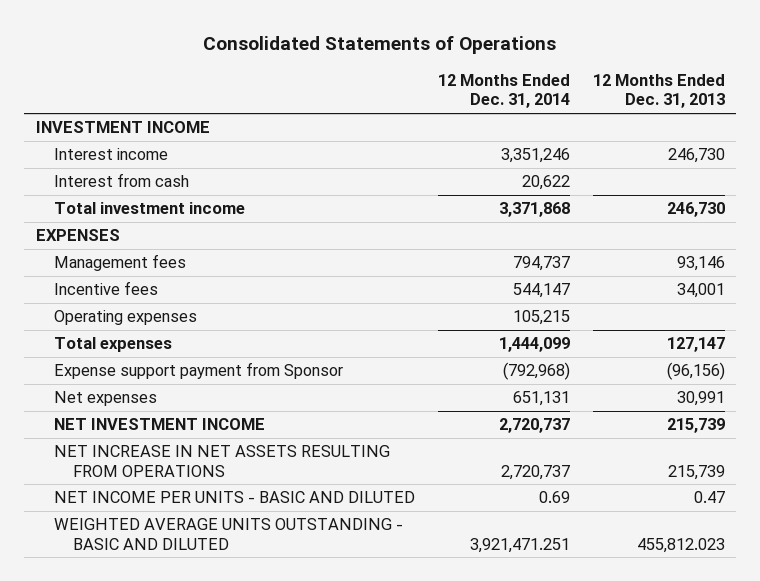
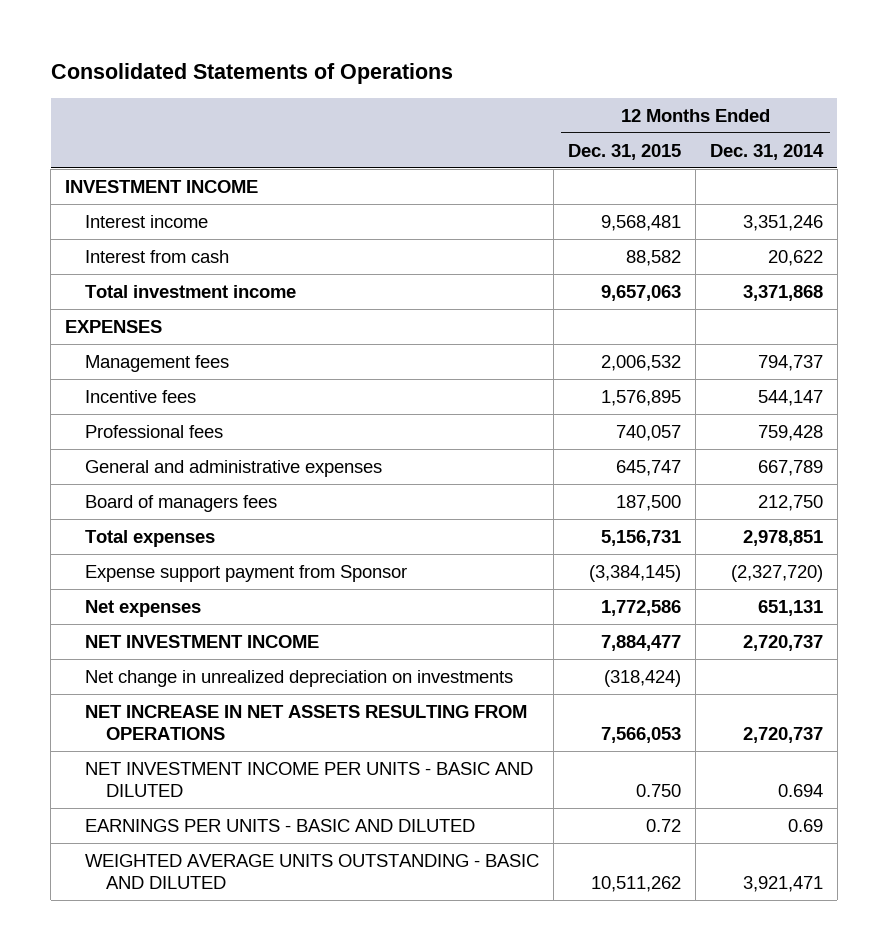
[592,74,725,109] 12 Months Ended Dec. 31, 2013 -> none
none -> [568,143,682,160] Dec. 31, 2015
[54,310,198,326] Operating expenses -> none
none -> [85,424,224,438] Professional fees
none -> [85,459,383,477] General and administrative expenses
none -> [85,494,278,512] Board of managers fees
[499,337,571,353] 1,444,099 -> [743,529,824,546] 2,978,851
[503,362,571,381] (792,968) -> [731,564,824,582] (2,327,720)
none -> [85,669,514,687] Net change in unrealized depreciation on investments
none -> [85,761,534,798] NET INVESTMENT INCOME PER UNITS - BASIC AND DILUTED
[54,491,416,504] NET INCOME PER UNITS - BASIC AND DILUTED -> [85,818,476,832] EARNINGS PER UNITS - BASIC AND DILUTED
[470,537,571,553] 3,921,471.251 -> [743,876,824,893] 3,921,471

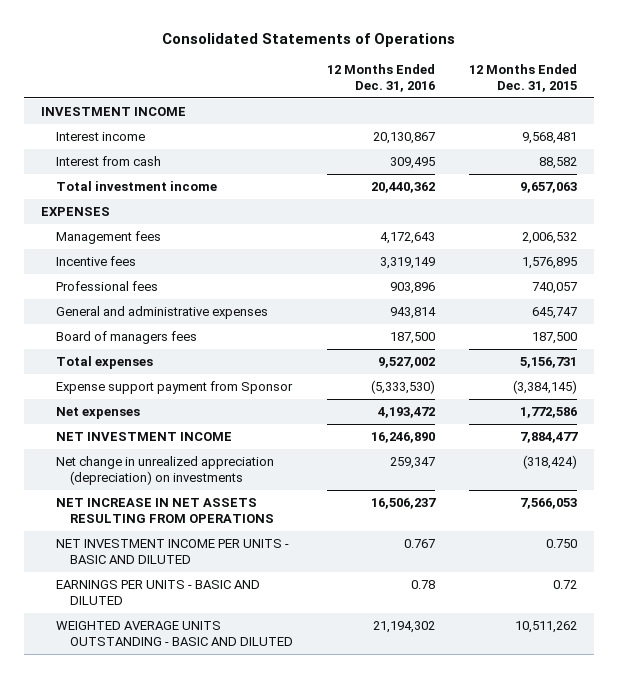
[710,143,825,160] Dec. 31, 2014 -> none
none -> [327,63,436,92] 12 Months Ended Dec. 31, 2016
[85,669,514,687] Net change in unrealized depreciation on investments -> [55,456,274,485] Net change in unrealized appreciation (depreciation) on investments

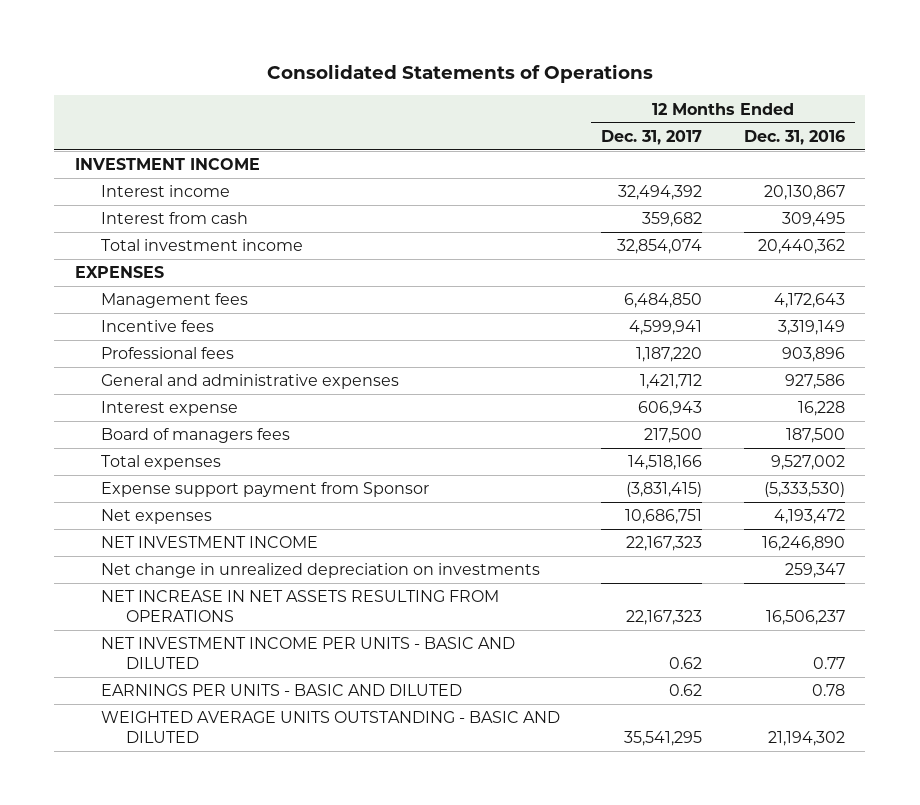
[469,63,578,92] 12 Months Ended Dec. 31, 2015 -> none
none -> [601,129,703,145] Dec. 31, 2017
[390,307,437,320] 943,814 -> [784,374,845,390] 927,586
none -> [100,401,238,417] Interest expense
[55,456,274,485] Net change in unrealized appreciation (depreciation) on investments -> [100,563,540,579] Net change in unrealized depreciation on investments
[404,539,436,549] 0.767 -> [812,656,845,669] 0.77

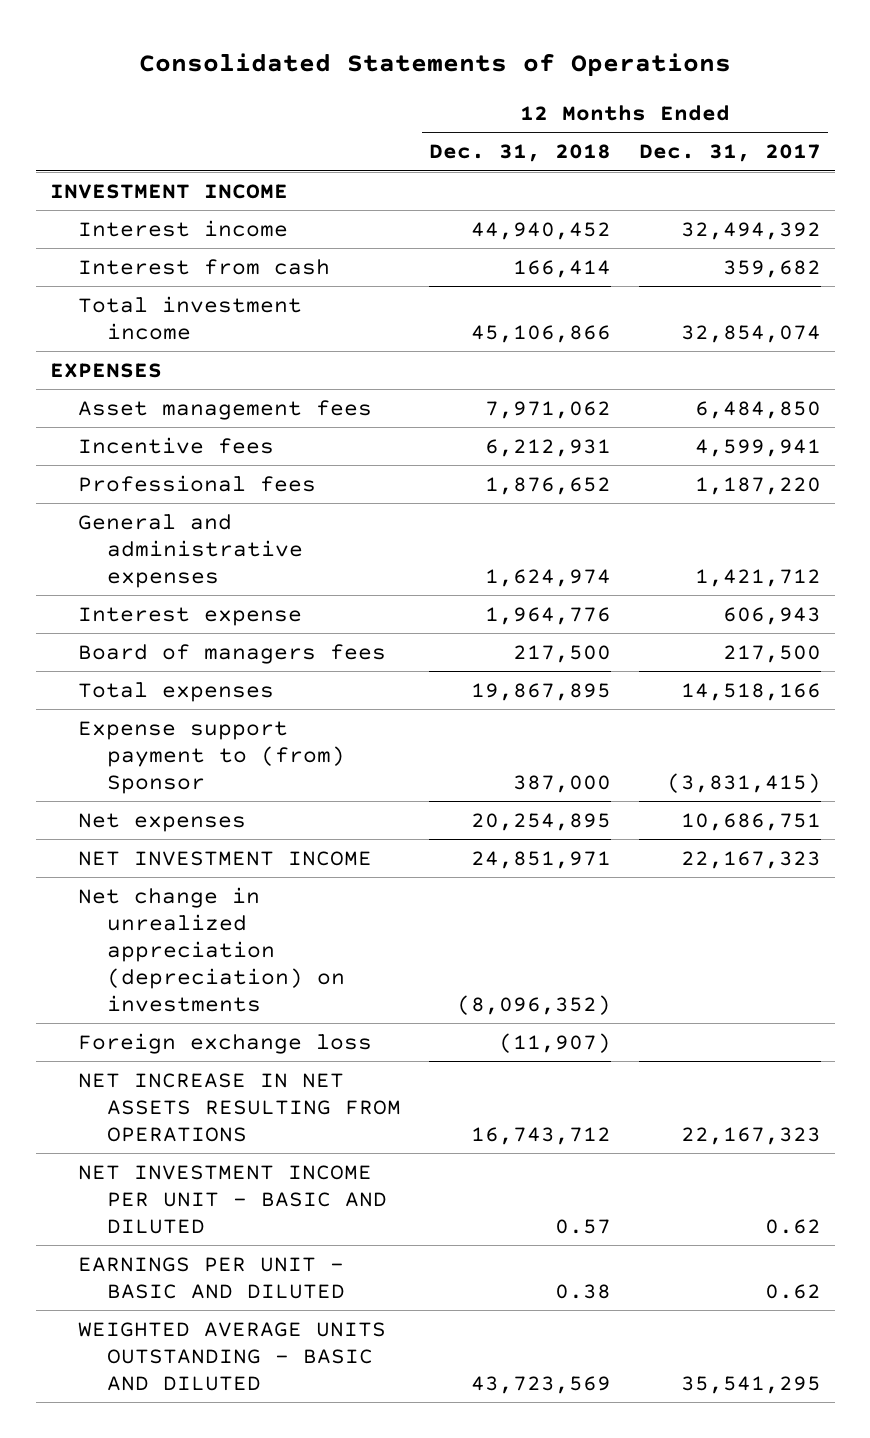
[743,129,845,145] Dec. 31, 2016 -> none
none -> [428,144,611,163] Dec. 31, 2018
[100,293,248,309] Management fees -> [78,399,373,420] Asset management fees
[100,482,429,498] Expense support payment from Sponsor -> [78,720,346,794] Expense support payment to (from) Sponsor
[100,563,540,579] Net change in unrealized depreciation on investments -> [78,886,346,1012] Net change in unrealized appreciation (depreciation) on investments
none -> [78,1032,373,1054] Foreign exchange loss
[100,637,515,669] NET INVESTMENT INCOME PER UNITS - BASIC AND DILUTED -> [78,1164,388,1234] NET INVESTMENT INCOME PER UNIT - BASIC AND DILUTED
[100,684,462,697] EARNINGS PER UNITS - BASIC AND DILUTED -> [78,1256,346,1299] EARNINGS PER UNIT - BASIC AND DILUTED

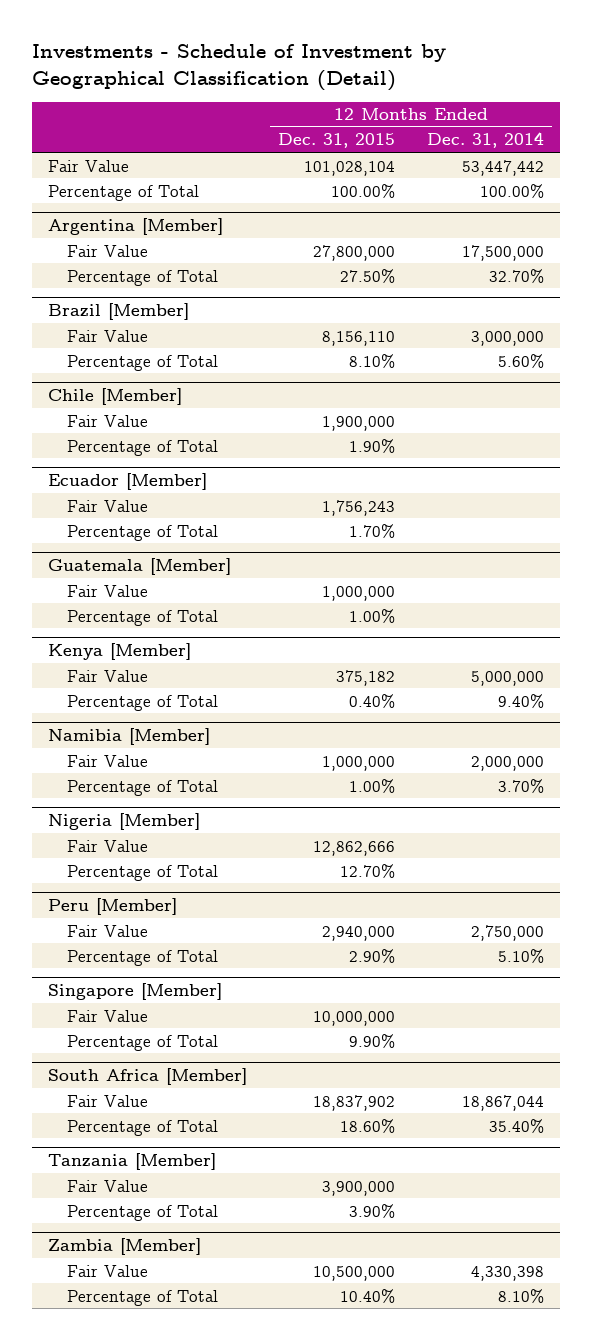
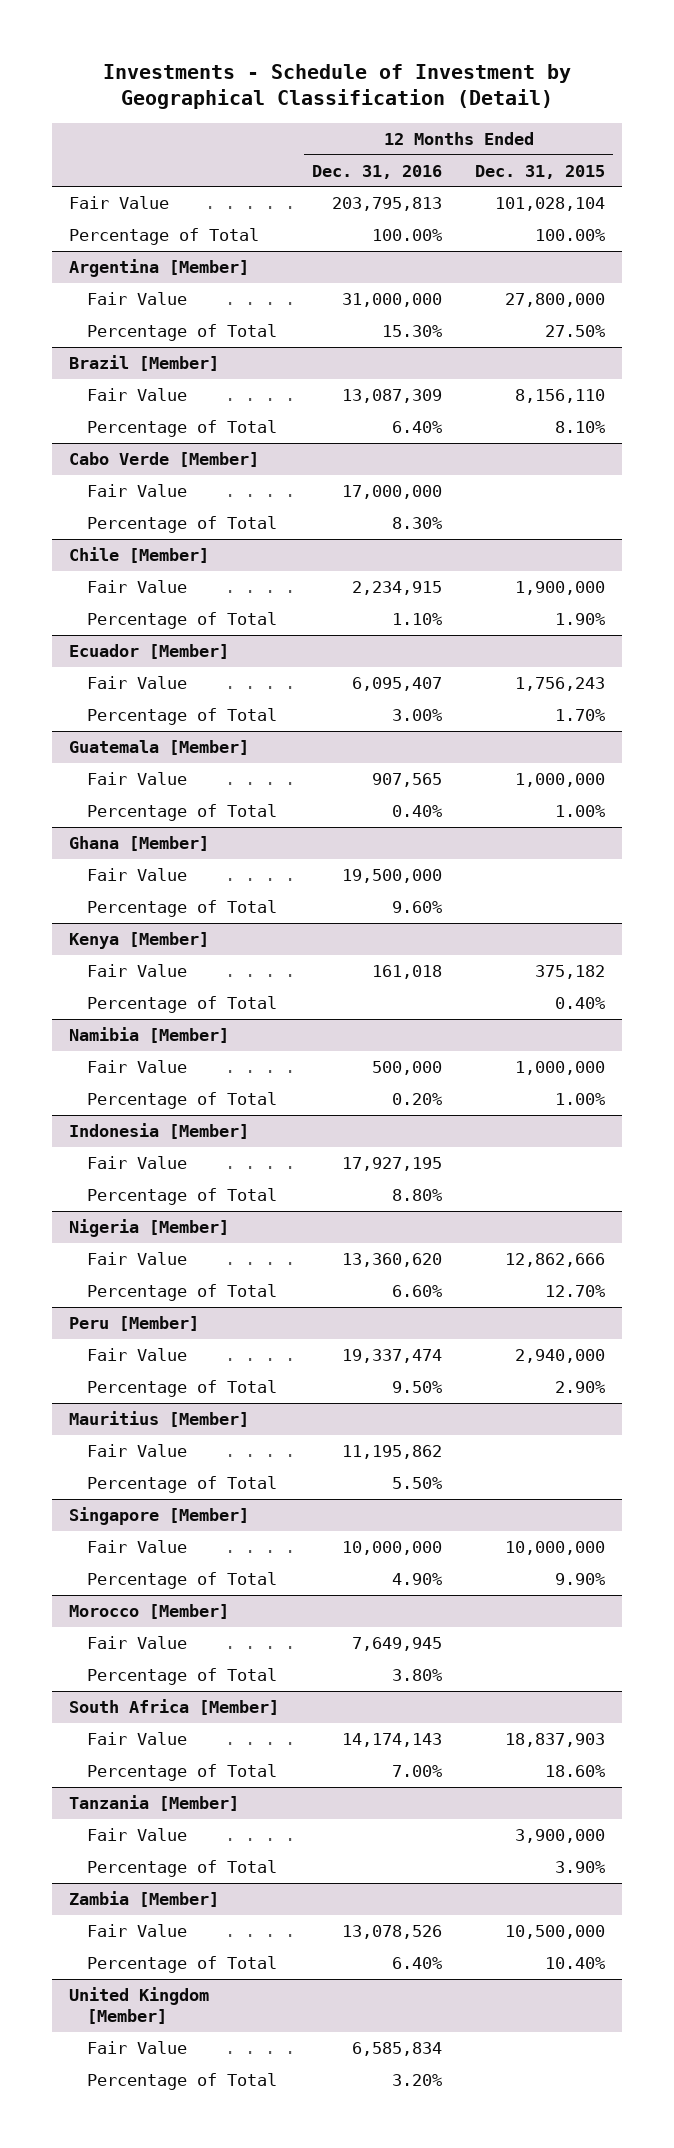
[427,132,545,149] Dec. 31, 2014 -> none
none -> [311,164,442,179] Dec. 31, 2016
none -> [68,452,259,468] Cabo Verde [Member]
none -> [86,484,187,498] Fair Value
none -> [86,516,277,534] Percentage of Total
none -> [68,836,209,852] Ghana [Member]
none -> [86,868,187,882] Fair Value
none -> [86,900,277,918] Percentage of Total
none -> [68,1123,249,1140] Indonesia [Member]
none -> [86,1156,187,1170] Fair Value
none -> [86,1188,277,1206] Percentage of Total
none -> [68,1411,249,1428] Mauritius [Member]
none -> [86,1444,187,1458] Fair Value
none -> [86,1476,277,1494] Percentage of Total
none -> [68,1604,229,1620] Morocco [Member]
none -> [86,1636,187,1650] Fair Value
none -> [86,1668,277,1686] Percentage of Total
[313,1094,396,1111] 18,837,902 -> [505,1733,606,1748] 18,837,903
none -> [68,1987,209,2024] United Kingdom [Member]
none -> [86,2041,187,2055] Fair Value
none -> [86,2073,277,2091] Percentage of Total

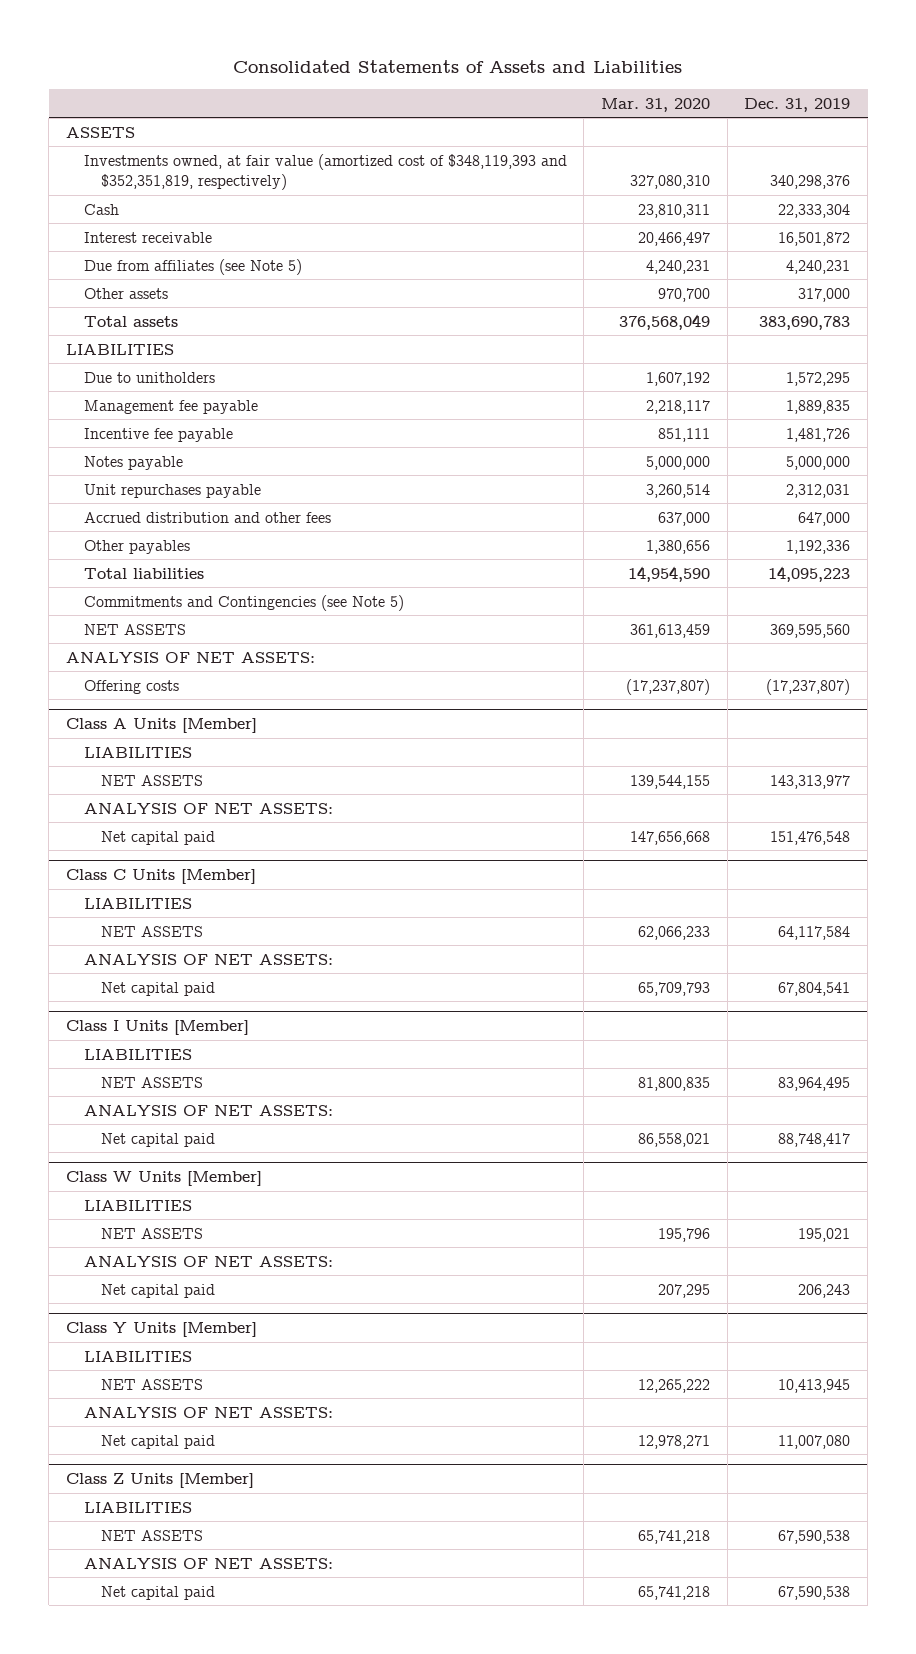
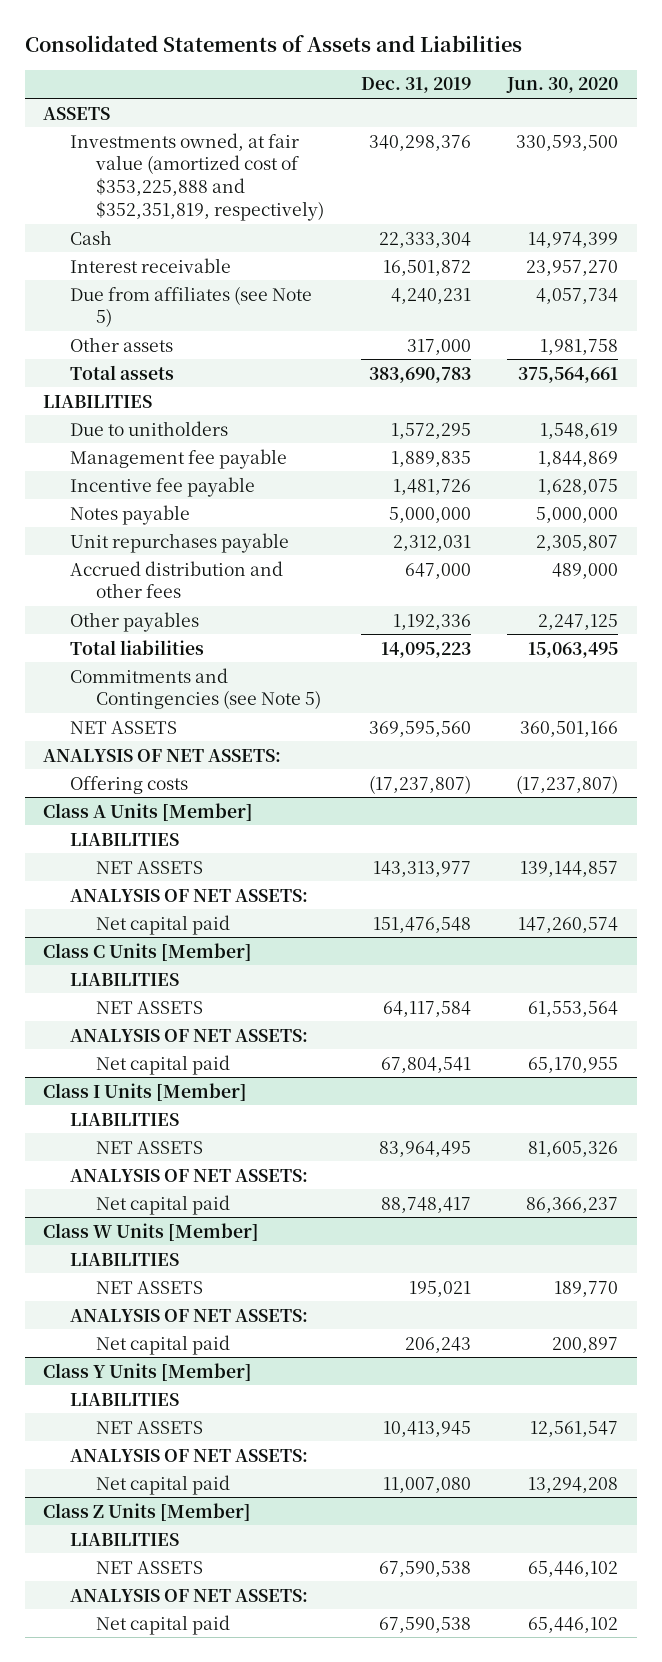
[601,97,711,112] Mar. 31, 2020 -> none
none -> [506,77,619,94] Jun. 30, 2020
[83,153,567,190] Investments owned, at fair value (amortized cost of $348,119,393 and $352,351,819, respectively) -> [69,132,324,222] Investments owned, at fair value (amortized cost of $353,225,888 and $352,351,819, respectively)

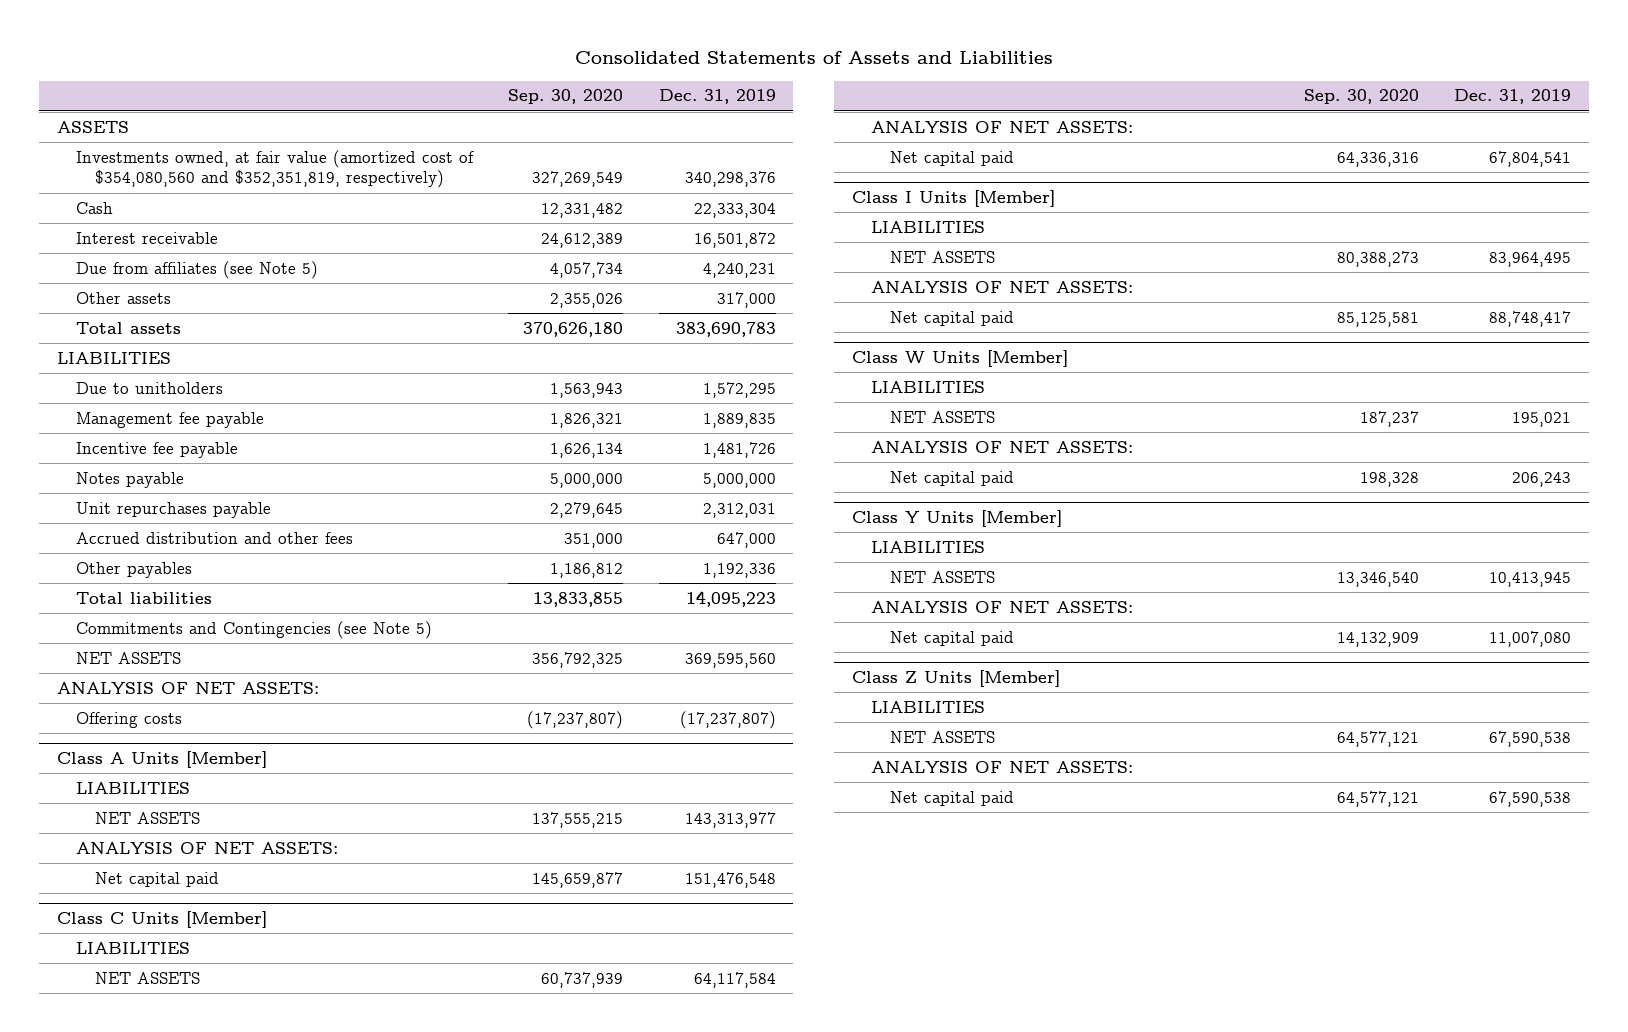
[506,77,619,94] Jun. 30, 2020 -> none
none -> [508,89,624,105] Sep. 30, 2020
[69,132,324,222] Investments owned, at fair value (amortized cost of $353,225,888 and $352,351,819, respectively) -> [75,149,474,189] Investments owned, at fair value (amortized cost of $354,080,560 and $352,351,819, respectively)

